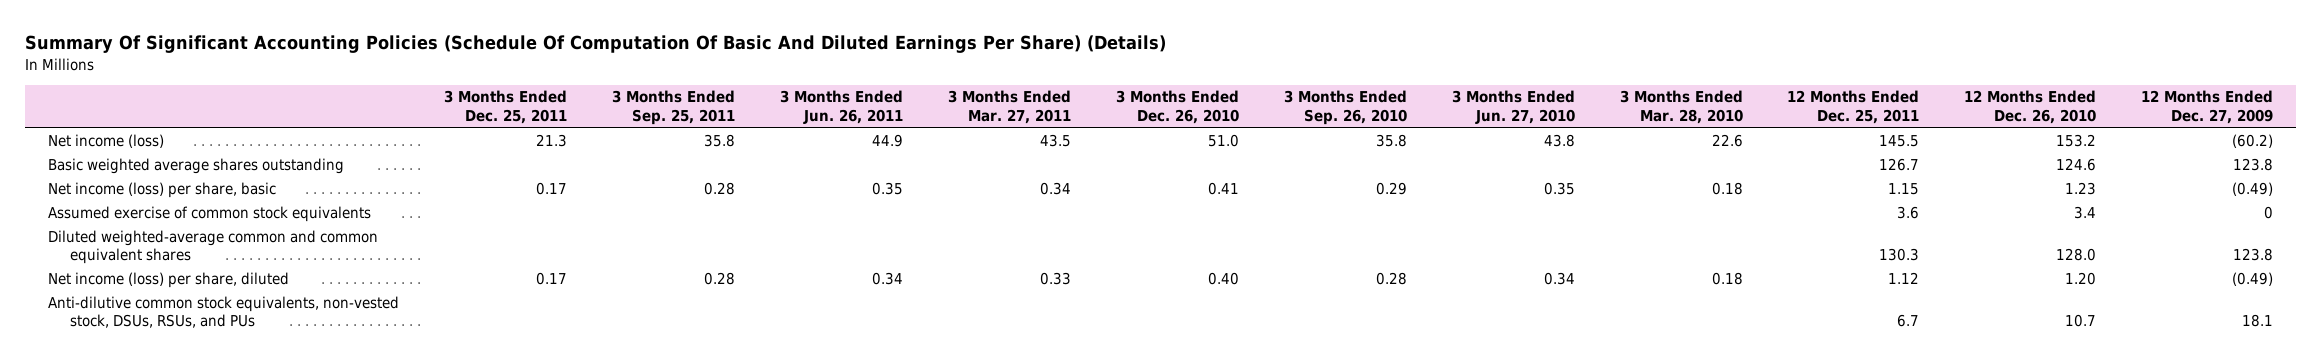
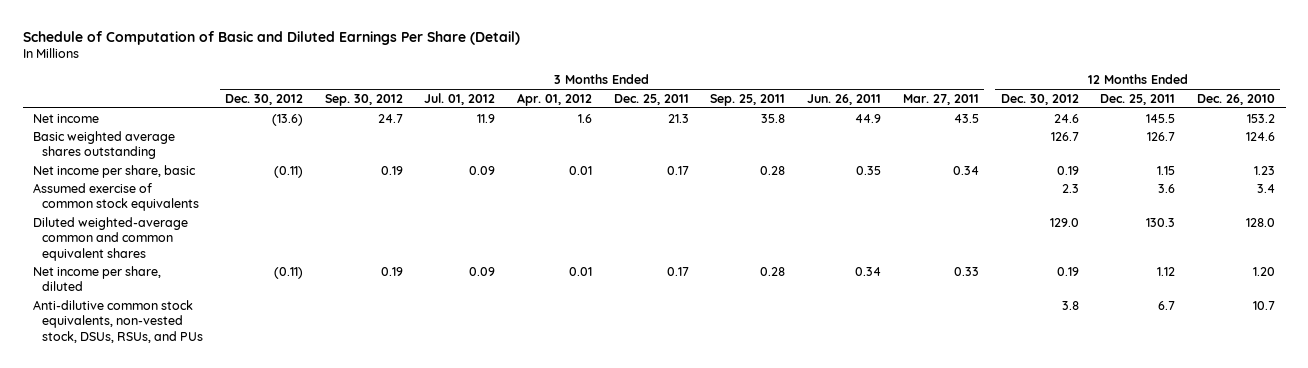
[25,35,1167,54] Summary Of Significant Accounting Policies (Schedule Of Computation Of Basic And Diluted Earnings Per Share) (Details) -> [22,30,520,45] Schedule of Computation of Basic and Diluted Earnings Per Share (Detail)
[1115,90,1239,124] 3 Months Ended Dec. 26, 2010 -> none
[1283,90,1407,125] 3 Months Ended Sep. 26, 2010 -> none
[1451,90,1575,124] 3 Months Ended Jun. 27, 2010 -> none
[1619,90,1743,124] 3 Months Ended Mar. 28, 2010 -> none
[2141,90,2274,124] 12 Months Ended Dec. 27, 2009 -> none
none -> [225,93,304,105] Dec. 30, 2012
none -> [324,93,403,106] Sep. 30, 2012
none -> [424,92,496,105] Jul. 01, 2012
none -> [517,92,593,106] Apr. 01, 2012
none -> [1000,93,1079,105] Dec. 30, 2012
[47,133,164,148] Net income (loss) -> [33,113,100,123] Net income
[47,181,276,198] Net income (loss) per share, basic -> [33,164,197,178] Net income per share, basic
[47,271,289,288] Net income (loss) per share, diluted -> [33,265,162,292] Net income per share, diluted

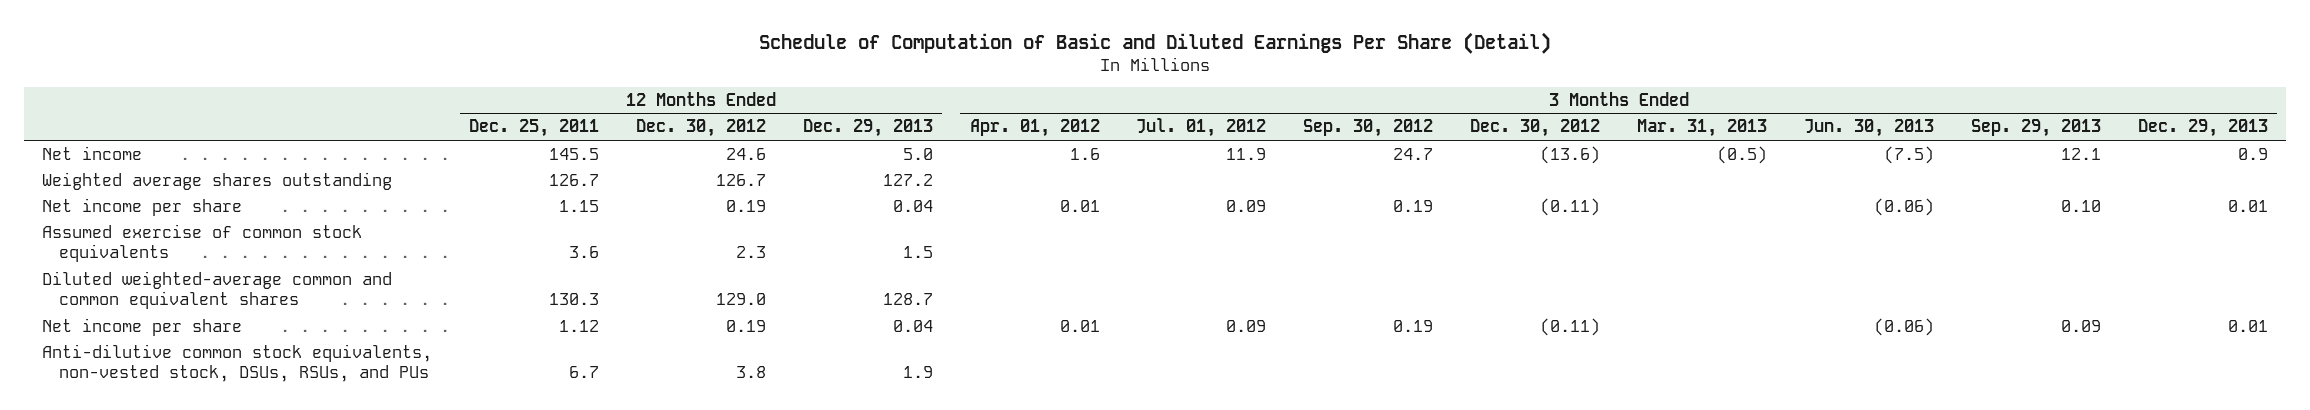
[613,93,689,105] Dec. 25, 2011 -> none
[710,93,786,106] Sep. 25, 2011 -> none
[807,93,882,105] Jun. 26, 2011 -> none
[902,93,979,105] Mar. 27, 2011 -> none
[1196,93,1275,105] Dec. 26, 2010 -> none
none -> [802,119,933,138] Dec. 29, 2013
none -> [1637,119,1768,138] Mar. 31, 2013
none -> [1804,119,1935,138] Jun. 30, 2013
none -> [1970,119,2101,138] Sep. 29, 2013
none -> [2137,119,2268,138] Dec. 29, 2013
[33,130,176,160] Basic weighted average shares outstanding -> [41,171,392,190] Weighted average shares outstanding
[33,164,197,178] Net income per share, basic -> [41,197,242,216] Net income per share
[33,265,162,292] Net income per share, diluted -> [41,317,242,336] Net income per share

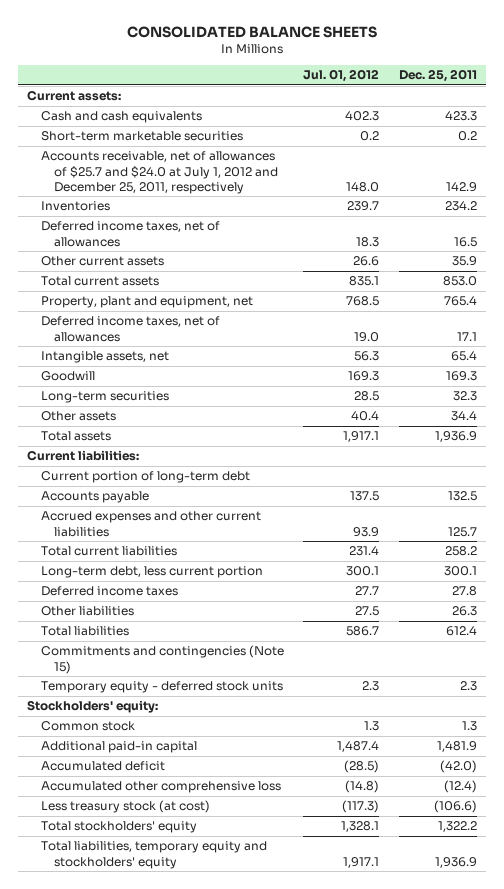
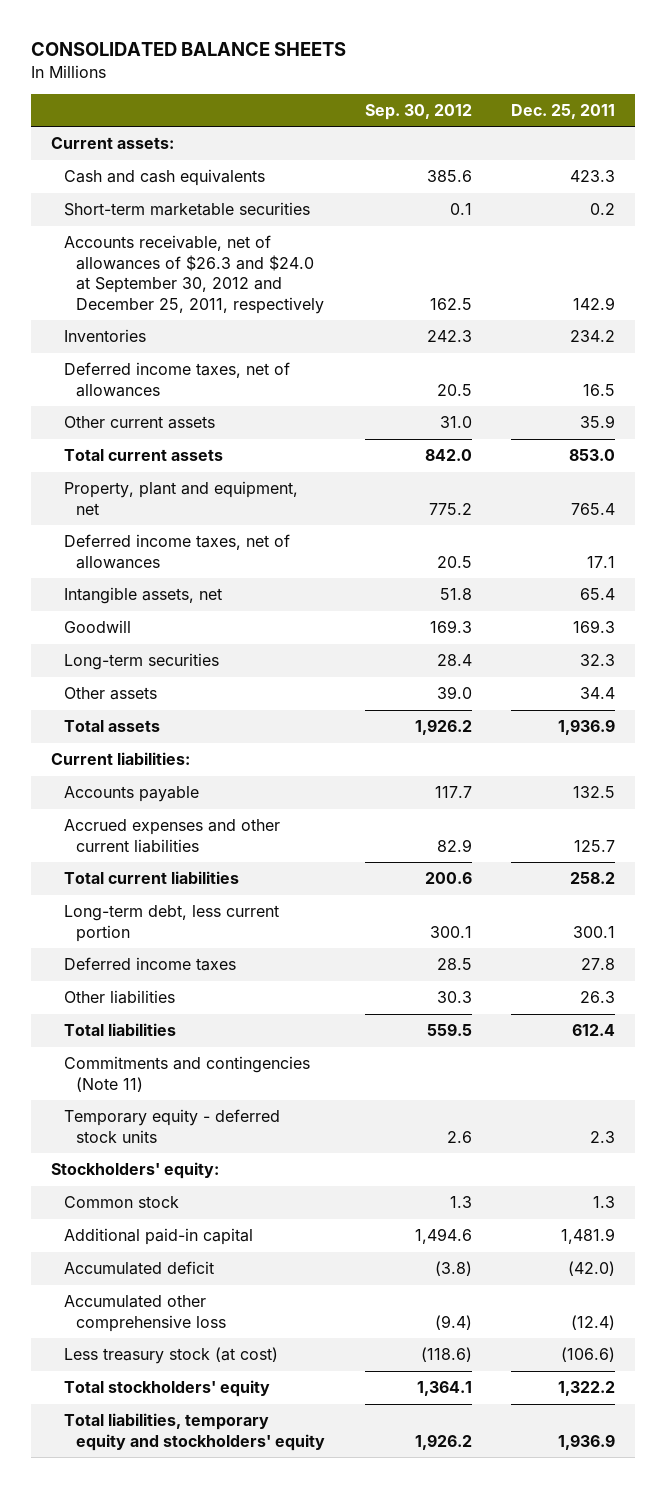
[303,69,380,83] Jul. 01, 2012 -> none
none -> [364,103,472,120] Sep. 30, 2012
[40,151,279,194] Accounts receivable, net of allowances of $25.7 and $24.0 at July 1, 2012 and December 25, 2011, respectively -> [63,235,325,314] Accounts receivable, net of allowances of $26.3 and $24.0 at September 30, 2012 and December 25, 2011, respectively
[40,471,250,484] Current portion of long-term debt -> none
[40,645,284,674] Commitments and contingencies (Note 15) -> [63,1056,310,1092] Commitments and contingencies (Note 11)

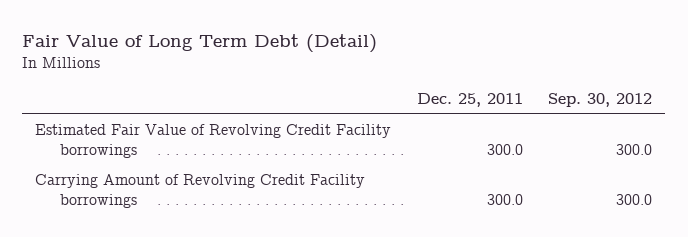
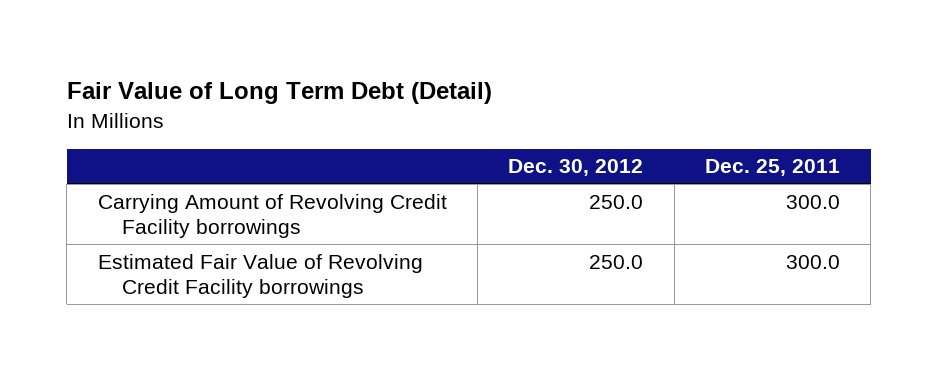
[548,93,653,108] Sep. 30, 2012 -> none
none -> [508,159,644,177] Dec. 30, 2012
[35,124,392,159] Estimated Fair Value of Revolving Credit Facility borrowings -> [97,253,423,299] Estimated Fair Value of Revolving Credit Facility borrowings

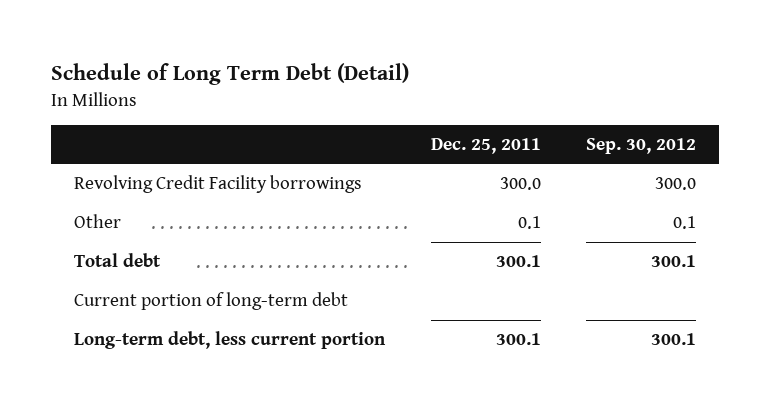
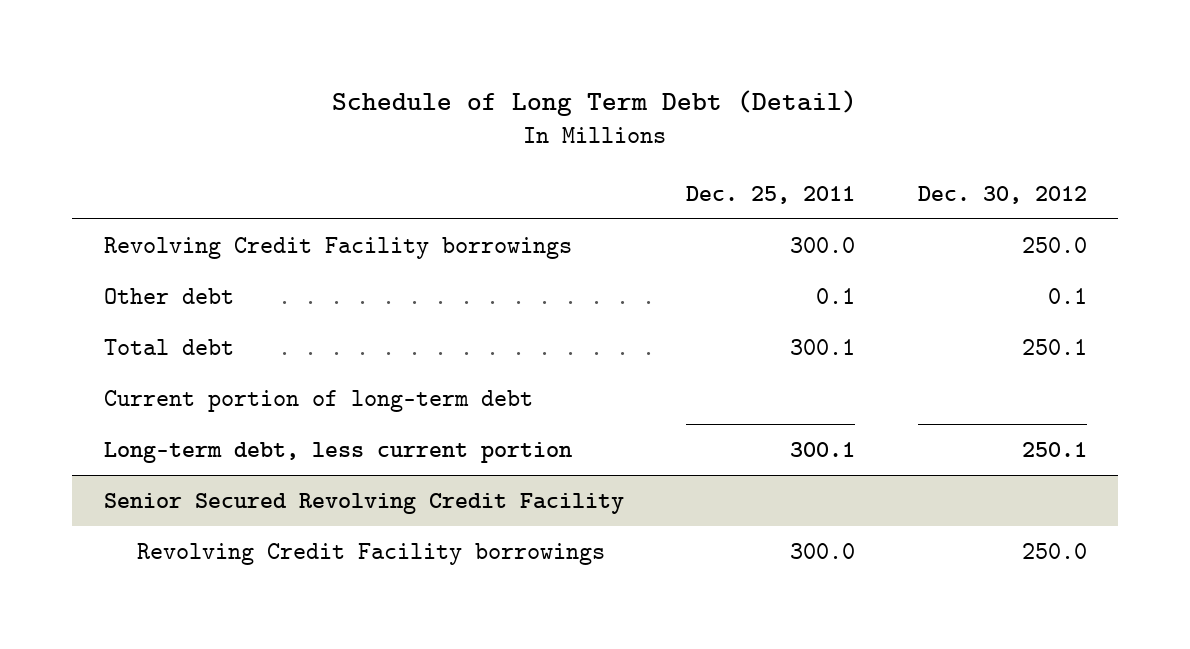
[586,137,697,154] Sep. 30, 2012 -> none
none -> [917,185,1087,204] Dec. 30, 2012
[74,214,122,229] Other -> [103,288,234,305] Other debt
none -> [103,493,624,515] Senior Secured Revolving Credit Facility
none -> [137,543,606,566] Revolving Credit Facility borrowings

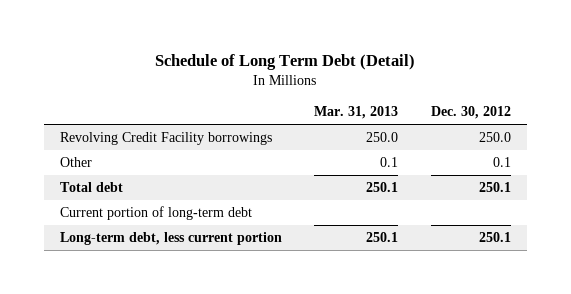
[686,185,856,204] Dec. 25, 2011 -> none
none -> [314,106,399,120] Mar. 31, 2013
[103,288,234,305] Other debt -> [60,157,93,168] Other
[103,493,624,515] Senior Secured Revolving Credit Facility -> none
[137,543,606,566] Revolving Credit Facility borrowings -> none

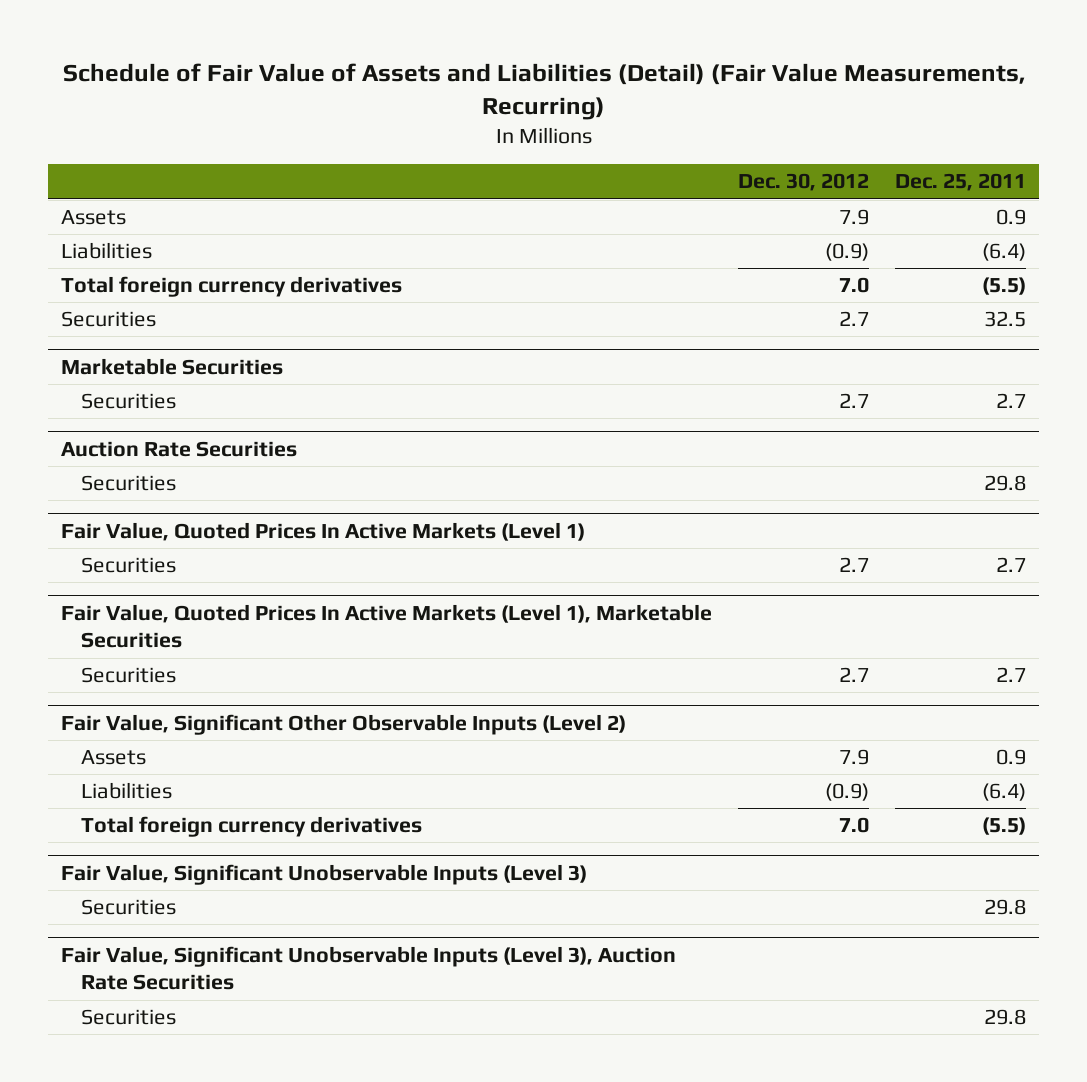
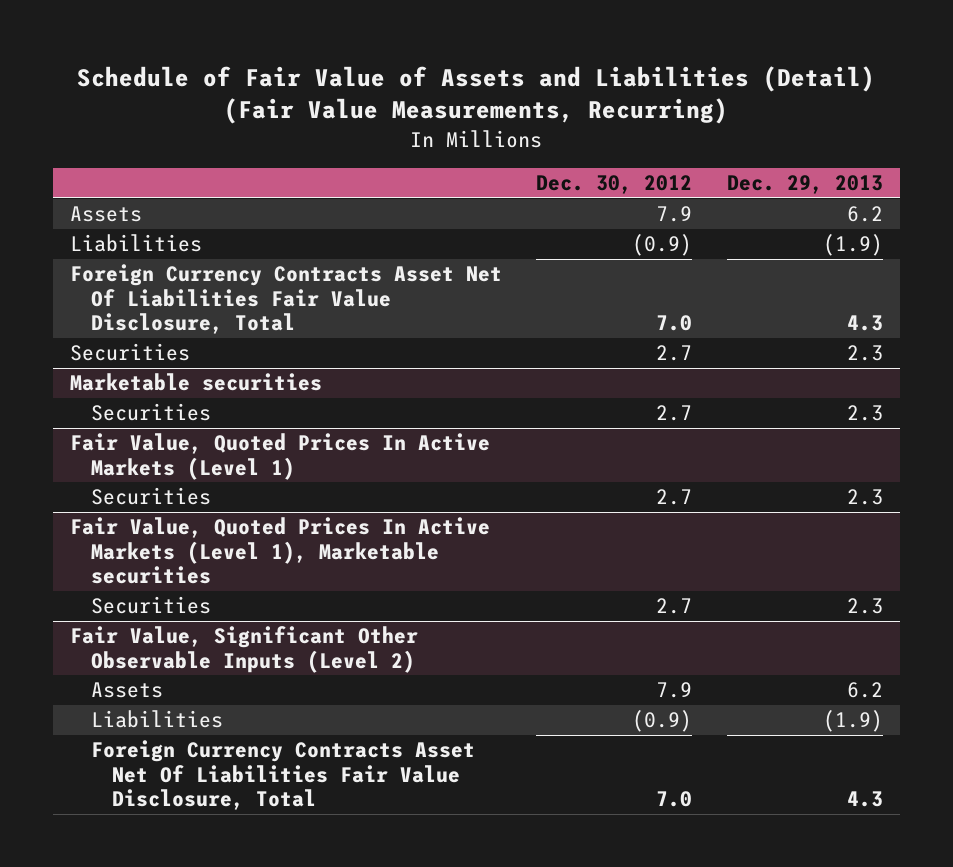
[895,173,1027,192] Dec. 25, 2011 -> none
none -> [726,175,883,195] Dec. 29, 2013
[60,276,402,298] Total foreign currency derivatives -> [70,264,503,335] Foreign Currency Contracts Asset Net Of Liabilities Fair Value Disclosure, Total
[60,357,283,375] Marketable Securities -> [70,373,323,392] Marketable securities
[60,440,297,457] Auction Rate Securities -> none
[80,475,176,492] Securities -> none
[60,603,712,649] Fair Value, Quoted Prices In Active Markets (Level 1), Marketable Securities -> [70,517,491,585] Fair Value, Quoted Prices In Active Markets (Level 1), Marketable securities
[60,863,587,885] Fair Value, Significant Unobservable Inputs (Level 3) -> none
[80,899,176,916] Securities -> none
[60,945,676,991] Fair Value, Significant Unobservable Inputs (Level 3), Auction Rate Securities -> none
[80,1009,176,1026] Securities -> none
[80,816,422,838] Total foreign currency derivatives -> [90,740,475,811] Foreign Currency Contracts Asset Net Of Liabilities Fair Value Disclosure, Total

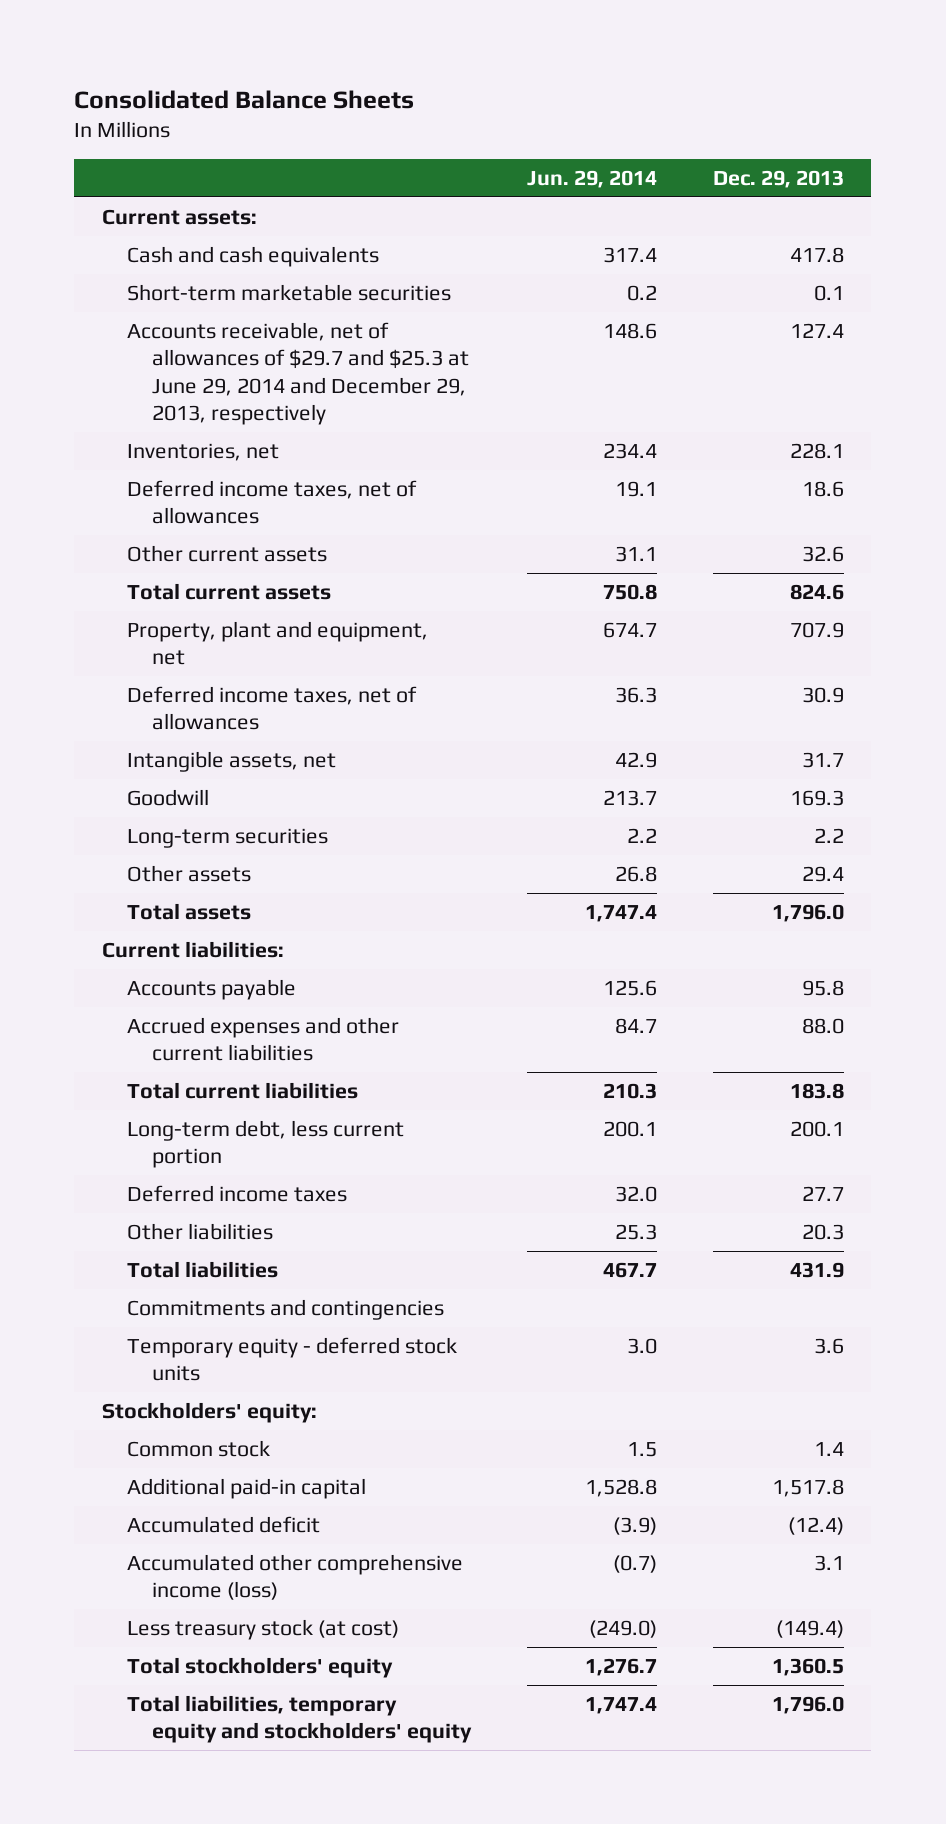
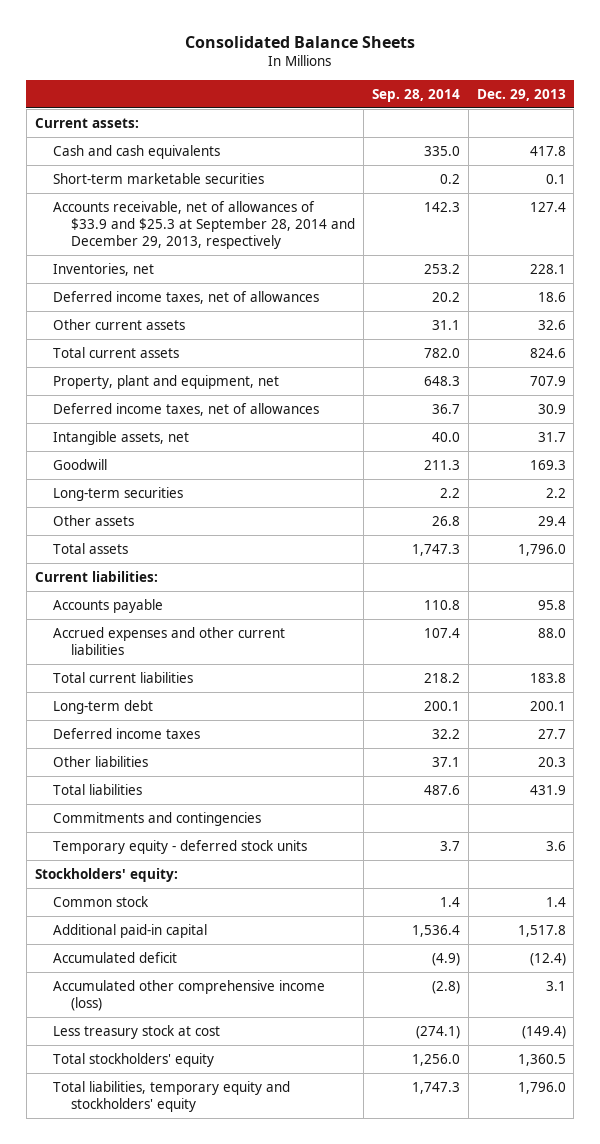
[526,170,657,189] Jun. 29, 2014 -> none
none -> [371,88,460,102] Sep. 28, 2014
[127,321,470,426] Accounts receivable, net of allowances of $29.7 and $25.3 at June 29, 2014 and December 29, 2013, respectively -> [53,200,356,250] Accounts receivable, net of allowances of $33.9 and $25.3 at September 28, 2014 and December 29, 2013, respectively
[127,1119,405,1169] Long-term debt, less current portion -> [53,699,154,714] Long-term debt
[127,1618,400,1640] Less treasury stock (at cost) -> [53,1024,221,1039] Less treasury stock at cost

